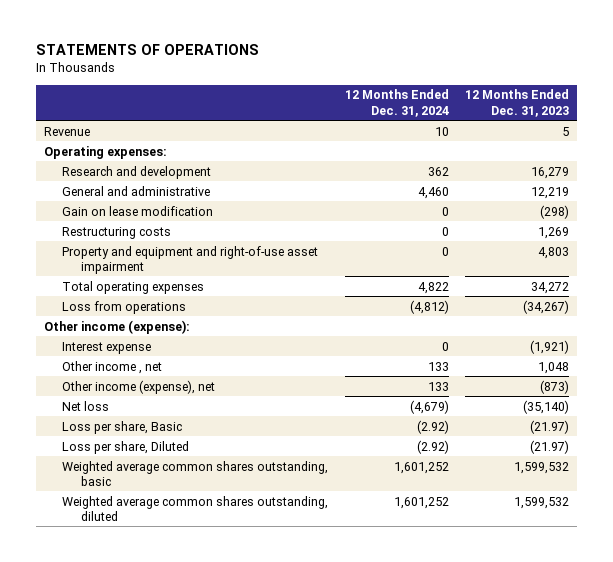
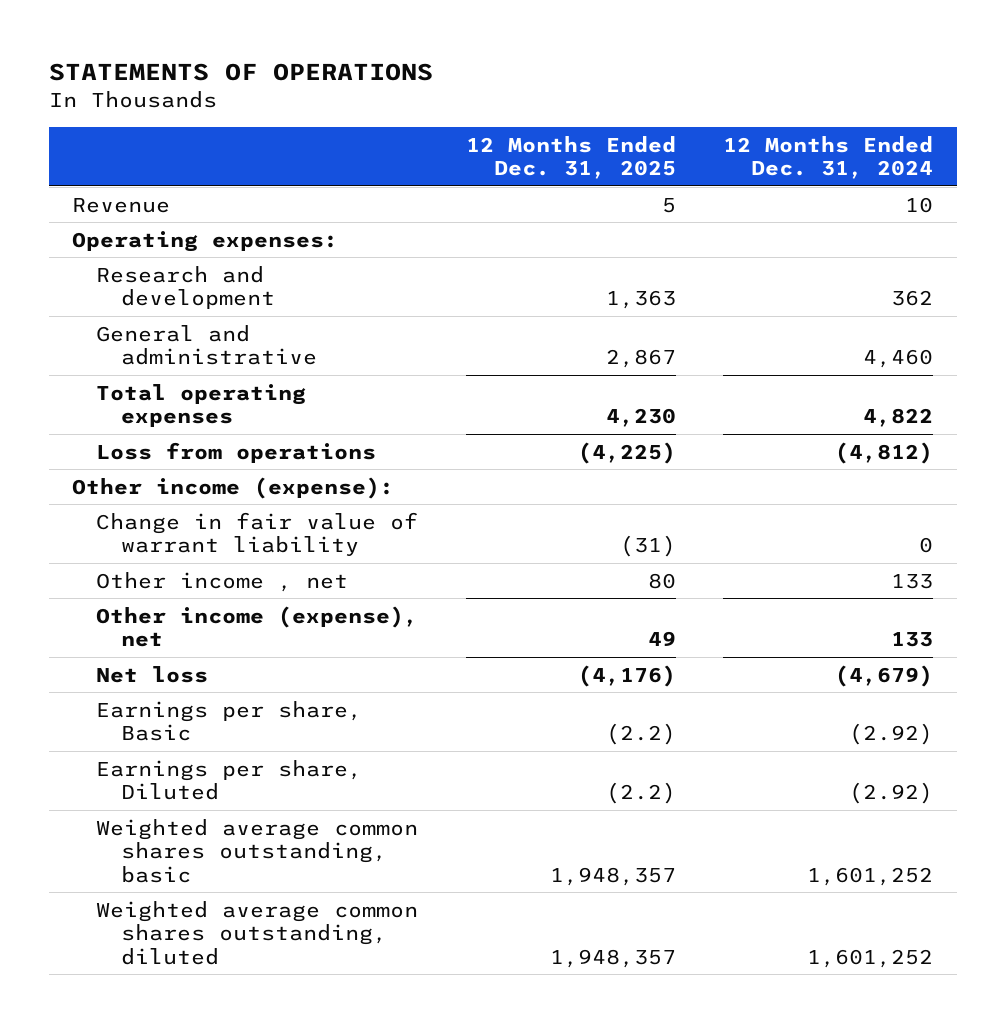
[464,89,569,117] 12 Months Ended Dec. 31, 2023 -> none
none -> [465,135,676,180] 12 Months Ended Dec. 31, 2025
[62,205,214,216] Gain on lease modification -> none
[62,226,172,239] Restructuring costs -> none
[62,245,319,274] Property and equipment and right-of-use asset impairment -> none
[62,341,152,354] Interest expense -> none
none -> [96,511,419,557] Change in fair value of warrant liability
[62,420,183,434] Loss per share, Basic -> [96,700,363,742] Earnings per share, Basic
[62,440,190,454] Loss per share, Diluted -> [96,759,363,801] Earnings per share, Diluted

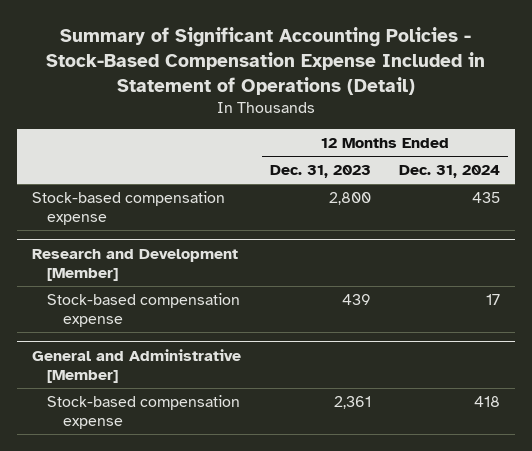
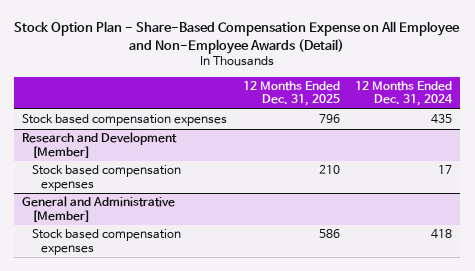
[46,27,486,95] Summary of Significant Accounting Policies - Stock-Based Compensation Expense Included in Statement of Operations (Detail) -> [14,21,461,54] Stock Option Plan - Share-Based Compensation Expense on All Employee and Non-Employee Awards (Detail)
[269,165,371,179] Dec. 31, 2023 -> none
none -> [242,81,340,107] 12 Months Ended Dec. 31, 2025
[31,190,225,226] Stock-based compensation expense -> [22,114,228,127] Stock based compensation expenses
[47,292,241,328] Stock-based compensation expense -> [31,165,181,191] Stock based compensation expenses
[47,394,241,430] Stock-based compensation expense -> [31,229,181,255] Stock based compensation expenses

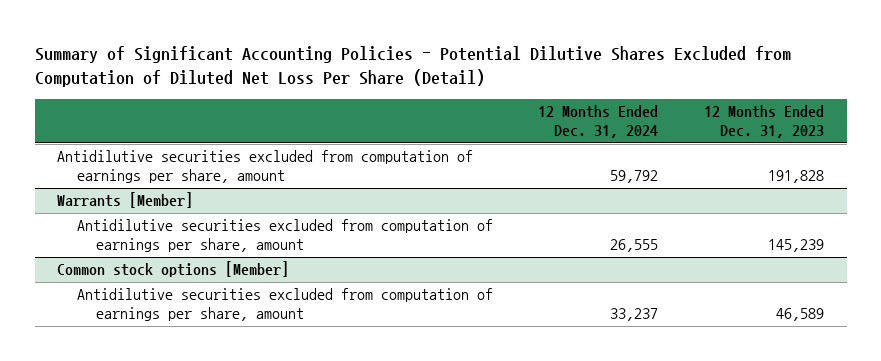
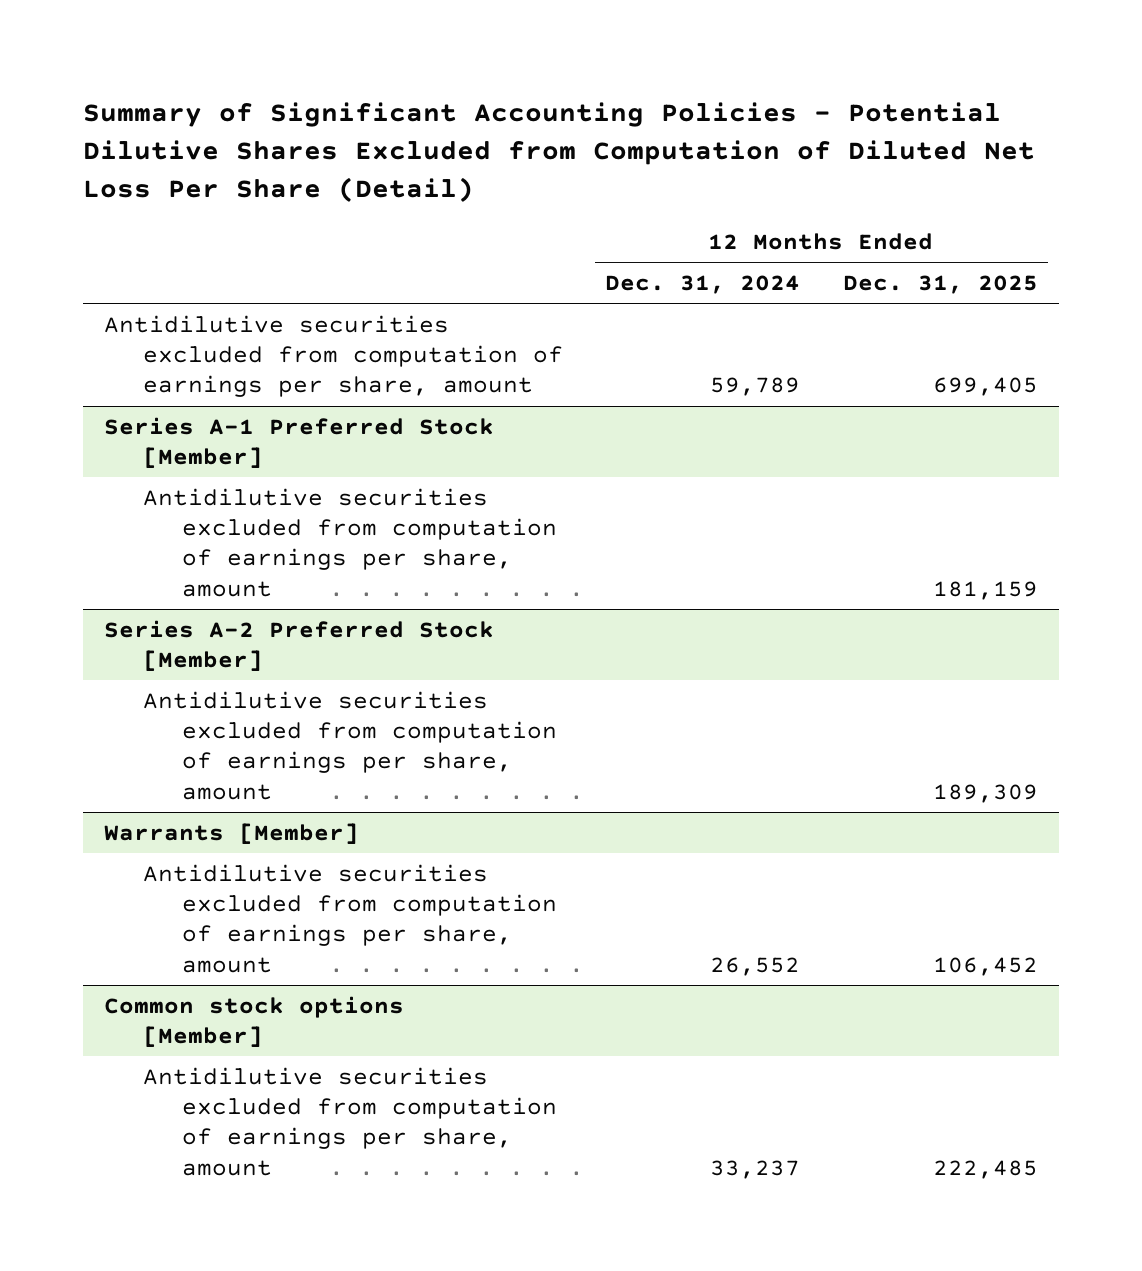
[704,105,825,139] 12 Months Ended Dec. 31, 2023 -> none
none -> [842,274,1038,294] Dec. 31, 2025
[610,170,659,184] 59,792 -> [710,377,801,397] 59,789
none -> [103,416,494,469] Series A-1 Preferred Stock [Member]
none -> [142,487,557,597] Antidilutive securities excluded from computation of earnings per share, amount
none -> [103,619,494,672] Series A-2 Preferred Stock [Member]
none -> [142,690,557,800] Antidilutive securities excluded from computation of earnings per share, amount
[610,239,659,253] 26,555 -> [710,956,801,976] 26,552

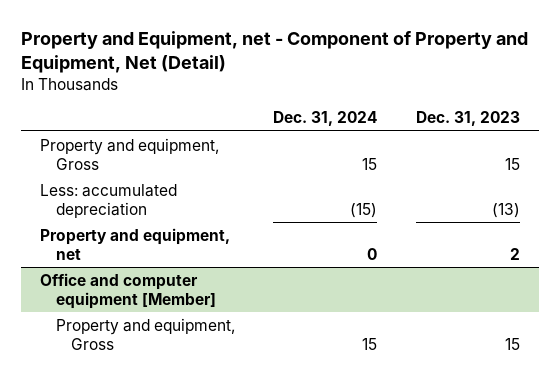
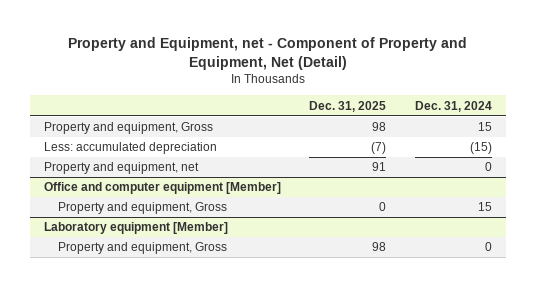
[415,111,520,127] Dec. 31, 2023 -> none
none -> [309,100,387,112] Dec. 31, 2025
none -> [43,222,228,235] Laboratory equipment [Member]
none -> [57,242,227,255] Property and equipment, Gross

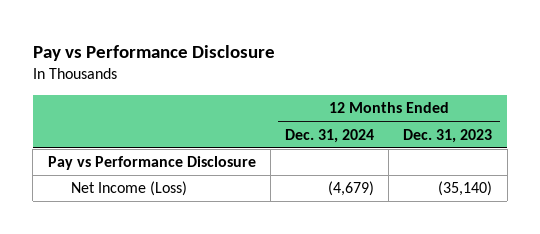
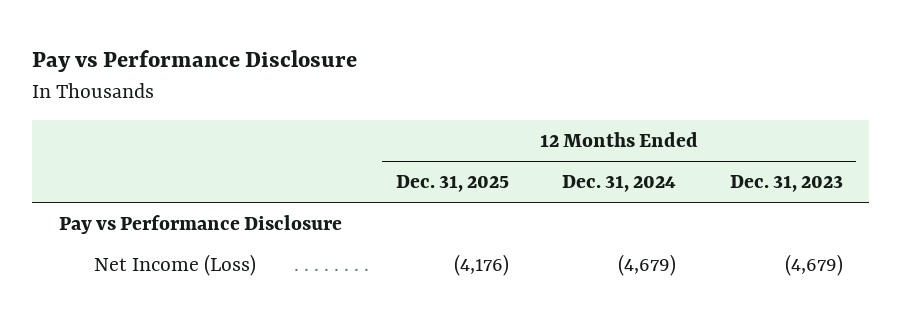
none -> [395,174,509,192] Dec. 31, 2025
[438,181,493,197] (35,140) -> [784,253,843,276] (4,679)

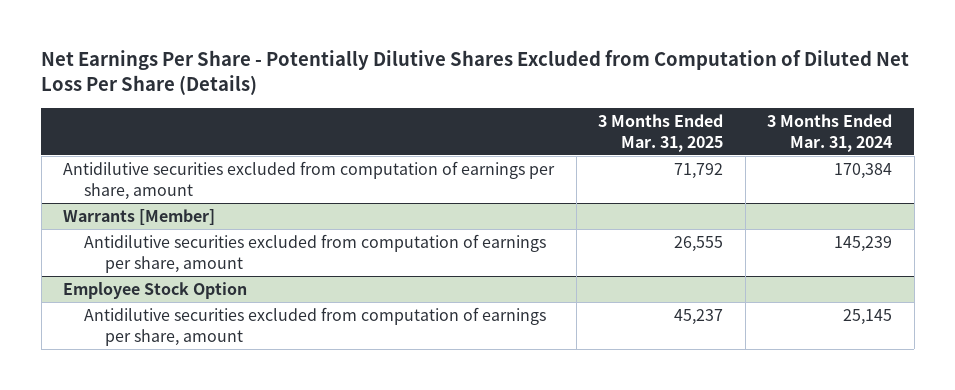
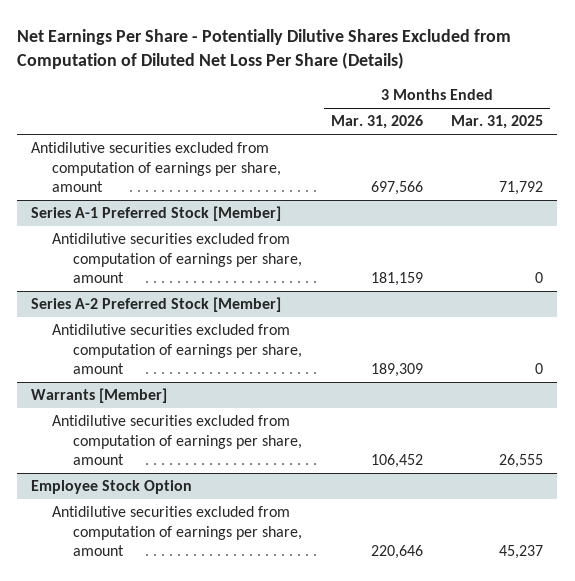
[767,113,893,152] 3 Months Ended Mar. 31, 2024 -> none
none -> [330,115,423,130] Mar. 31, 2026
none -> [31,206,282,222] Series A-1 Preferred Stock [Member]
none -> [52,233,303,284] Antidilutive securities excluded from computation of earnings per share, amount
none -> [31,297,282,313] Series A-2 Preferred Stock [Member]
none -> [52,324,303,375] Antidilutive securities excluded from computation of earnings per share, amount

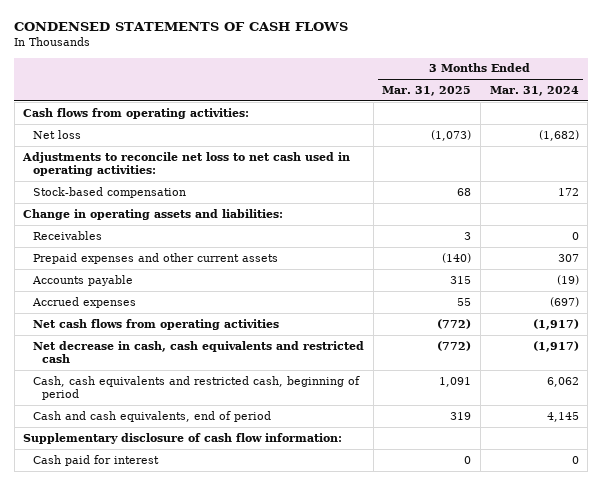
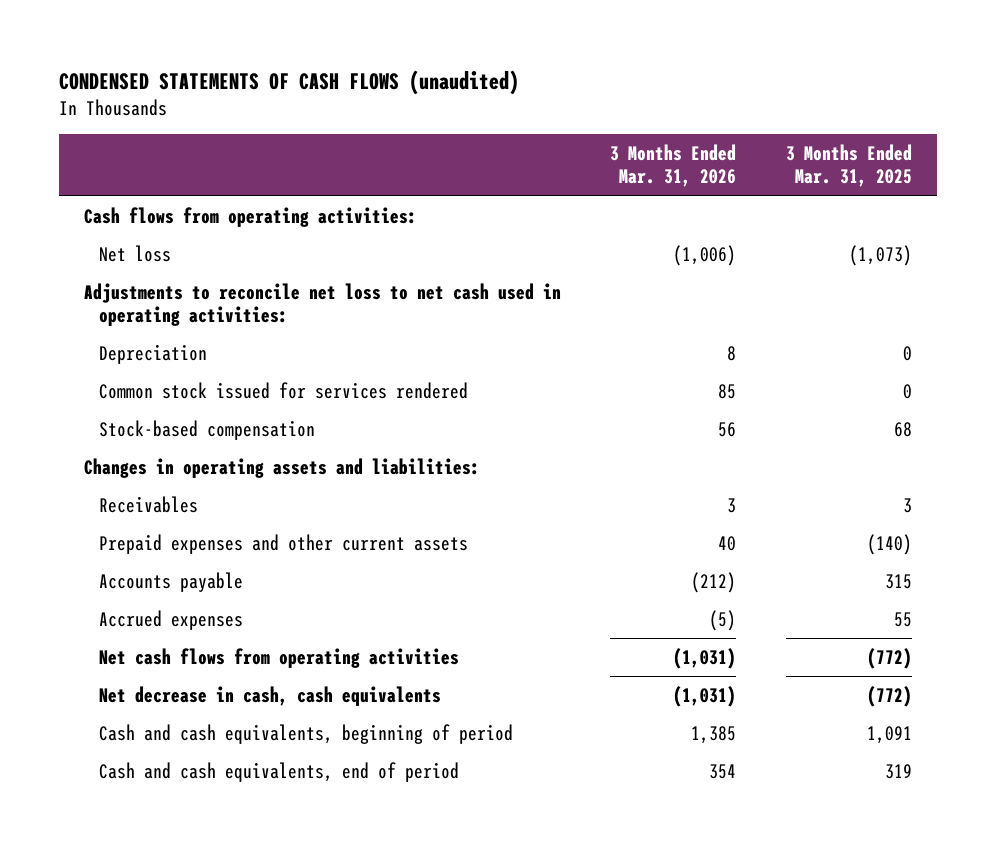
[14,22,349,32] CONDENSED STATEMENTS OF CASH FLOWS -> [58,69,519,95] CONDENSED STATEMENTS OF CASH FLOWS (unaudited)
[489,85,579,96] Mar. 31, 2024 -> none
none -> [610,144,737,188] 3 Months Ended Mar. 31, 2026
none -> [99,343,208,364] Depreciation
none -> [99,381,469,399] Common stock issued for services rendered
[23,208,284,220] Change in operating assets and liabilities: -> [83,457,480,478] Changes in operating assets and liabilities:
[32,340,364,364] Net decrease in cash, cash equivalents and restricted cash -> [99,685,442,706] Net decrease in cash, cash equivalents
[32,375,360,401] Cash, cash equivalents and restricted cash, beginning of period -> [99,723,514,744] Cash and cash equivalents, beginning of period
[23,432,343,444] Supplementary disclosure of cash flow information: -> none
[32,454,159,466] Cash paid for interest -> none

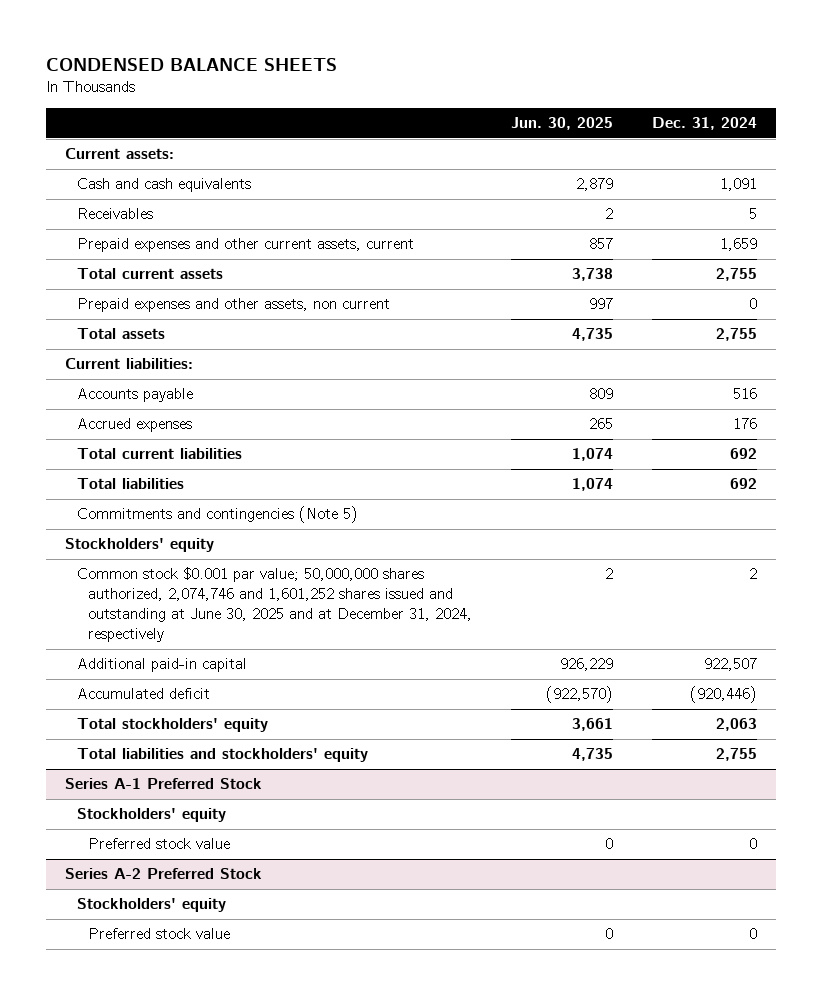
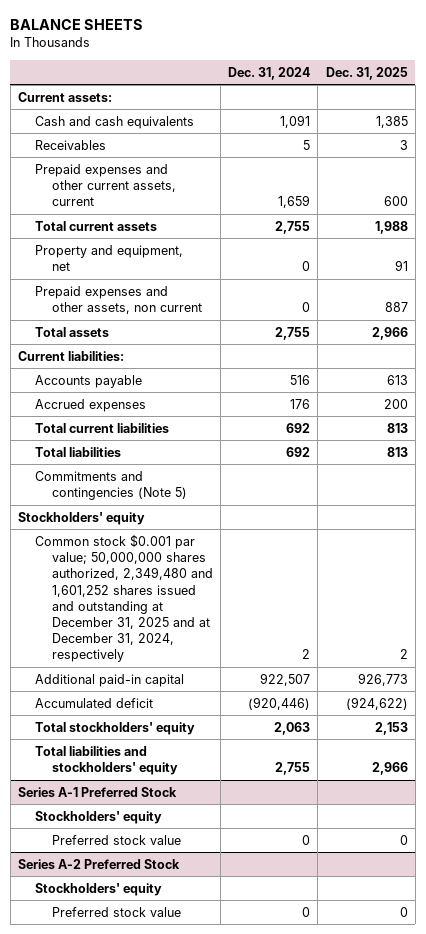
[46,57,338,71] CONDENSED BALANCE SHEETS -> [10,19,144,31] BALANCE SHEETS
[510,117,613,131] Jun. 30, 2025 -> none
none -> [325,66,408,80] Dec. 31, 2025
none -> [34,244,183,272] Property and equipment, net
[76,567,472,643] Common stock $0.001 par value; 50,000,000 shares authorized, 2,074,746 and 1,601,252 shares issued and outstanding at June 30, 2025 and at December 31, 2024, respectively -> [34,533,213,663] Common stock $0.001 par value; 50,000,000 shares authorized, 2,349,480 and 1,601,252 shares issued and outstanding at December 31, 2025 and at December 31, 2024, respectively

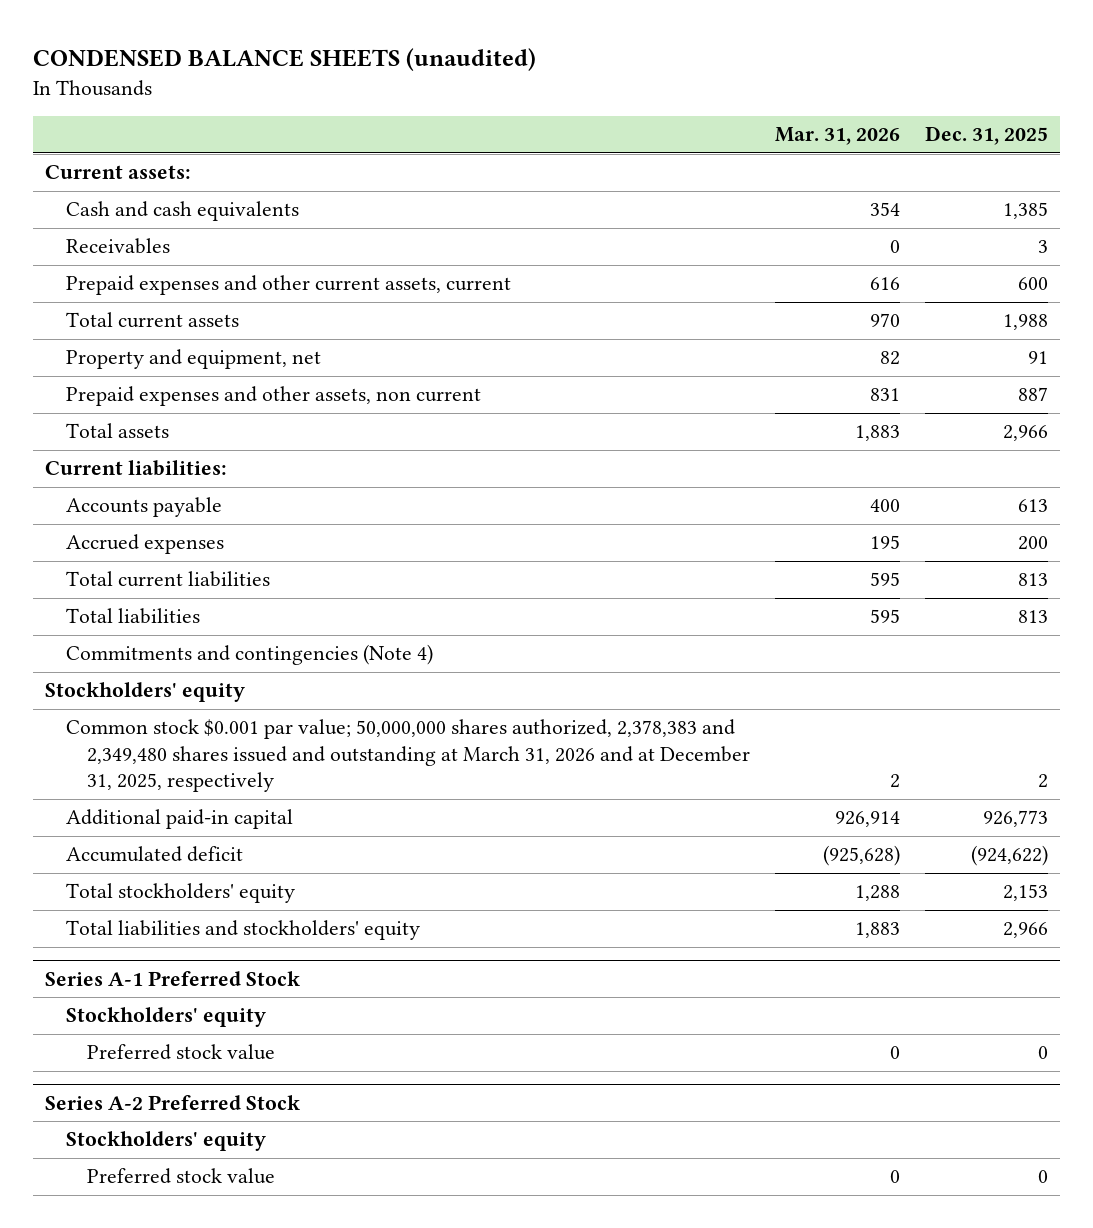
[10,19,144,31] BALANCE SHEETS -> [32,47,536,71] CONDENSED BALANCE SHEETS (unaudited)
[228,66,311,80] Dec. 31, 2024 -> none
none -> [774,127,900,146] Mar. 31, 2026
[34,470,187,501] Commitments and contingencies (Note 5) -> [65,644,433,666] Commitments and contingencies (Note 4)
[34,533,213,663] Common stock $0.001 par value; 50,000,000 shares authorized, 2,349,480 and 1,601,252 shares issued and outstanding at December 31, 2025 and at December 31, 2024, respectively -> [65,719,750,793] Common stock $0.001 par value; 50,000,000 shares authorized, 2,378,383 and 2,349,480 shares issued and outstanding at March 31, 2026 and at December 31, 2025, respectively

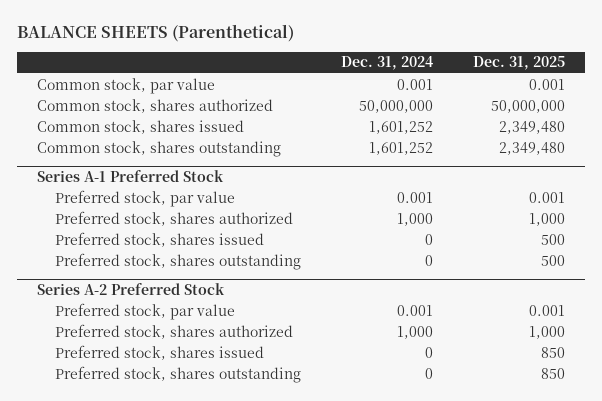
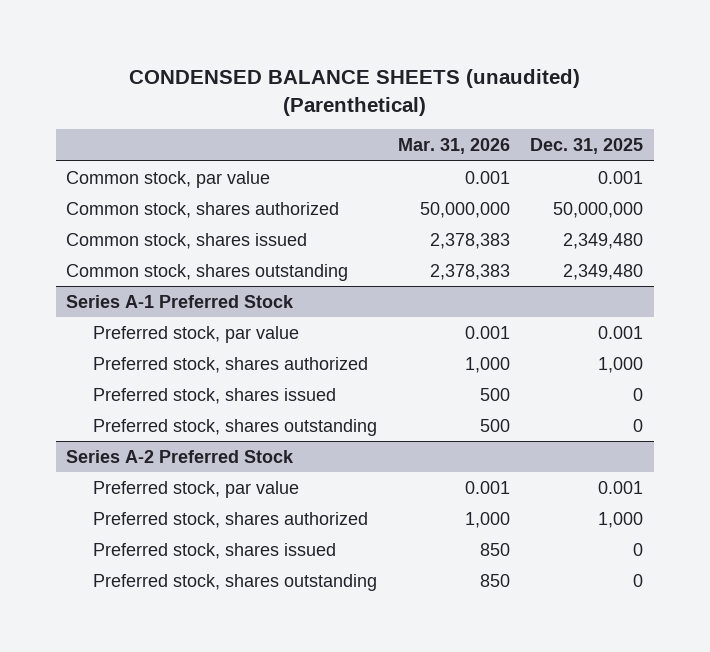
[16,23,294,42] BALANCE SHEETS (Parenthetical) -> [128,68,580,116] CONDENSED BALANCE SHEETS (unaudited) (Parenthetical)
[341,56,434,71] Dec. 31, 2024 -> none
none -> [397,138,510,155] Mar. 31, 2026
[541,233,566,245] 500 -> [633,387,644,401] 0
[541,254,566,266] 500 -> [633,418,644,432] 0
[541,346,566,358] 850 -> [633,542,644,556] 0
[541,367,566,379] 850 -> [633,573,644,587] 0

